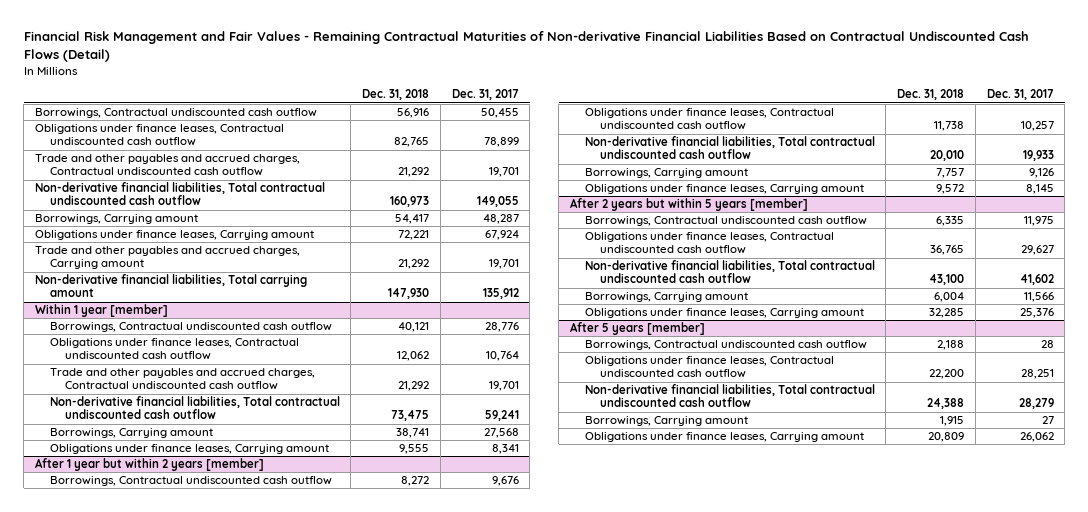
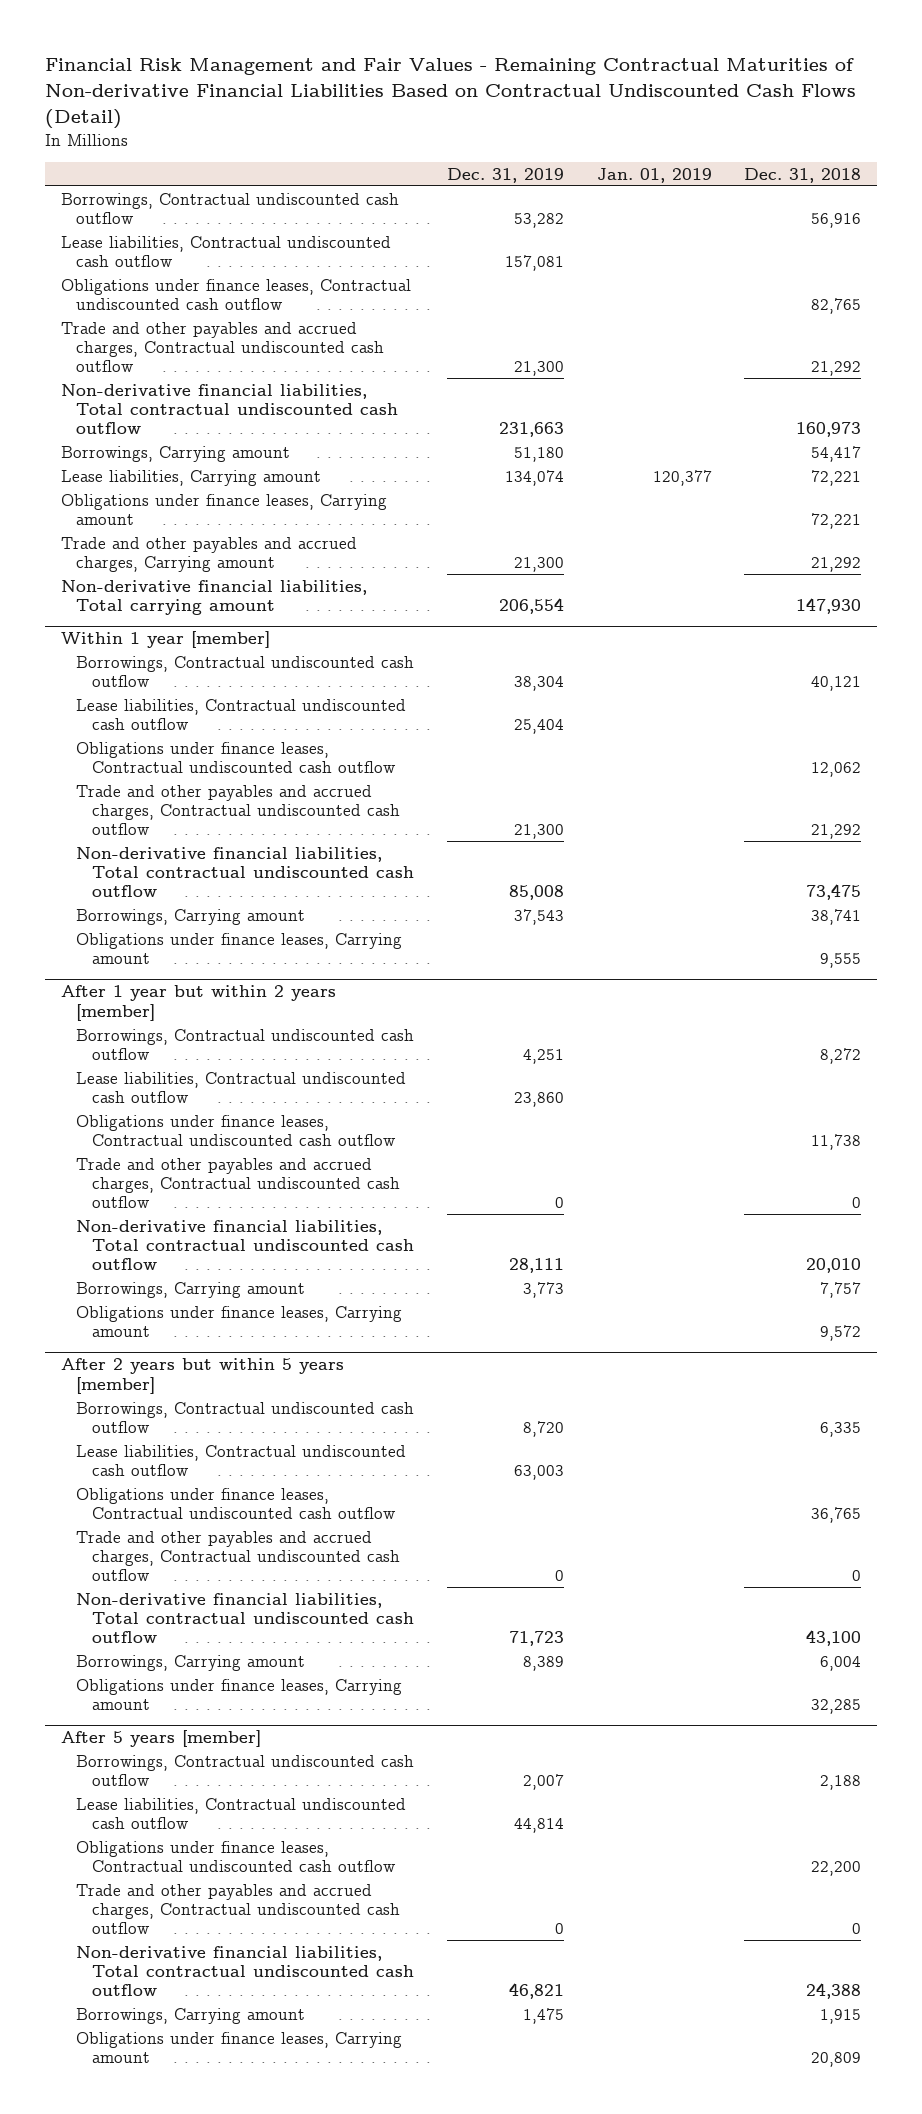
[451,89,519,101] Dec. 31, 2017 -> none
none -> [447,167,565,183] Dec. 31, 2019
none -> [596,167,712,183] Jan. 01, 2019
none -> [61,235,392,267] Lease liabilities, Contractual undiscounted cash outflow
none -> [61,469,322,486] Lease liabilities, Carrying amount
none -> [76,698,407,730] Lease liabilities, Contractual undiscounted cash outflow
none -> [76,1071,407,1103] Lease liabilities, Contractual undiscounted cash outflow
none -> [76,1157,400,1209] Trade and other payables and accrued charges, Contractual undiscounted cash outflow
none -> [76,1444,407,1476] Lease liabilities, Contractual undiscounted cash outflow
none -> [76,1530,400,1582] Trade and other payables and accrued charges, Contractual undiscounted cash outflow
none -> [76,1797,407,1829] Lease liabilities, Contractual undiscounted cash outflow
none -> [76,1883,400,1935] Trade and other payables and accrued charges, Contractual undiscounted cash outflow

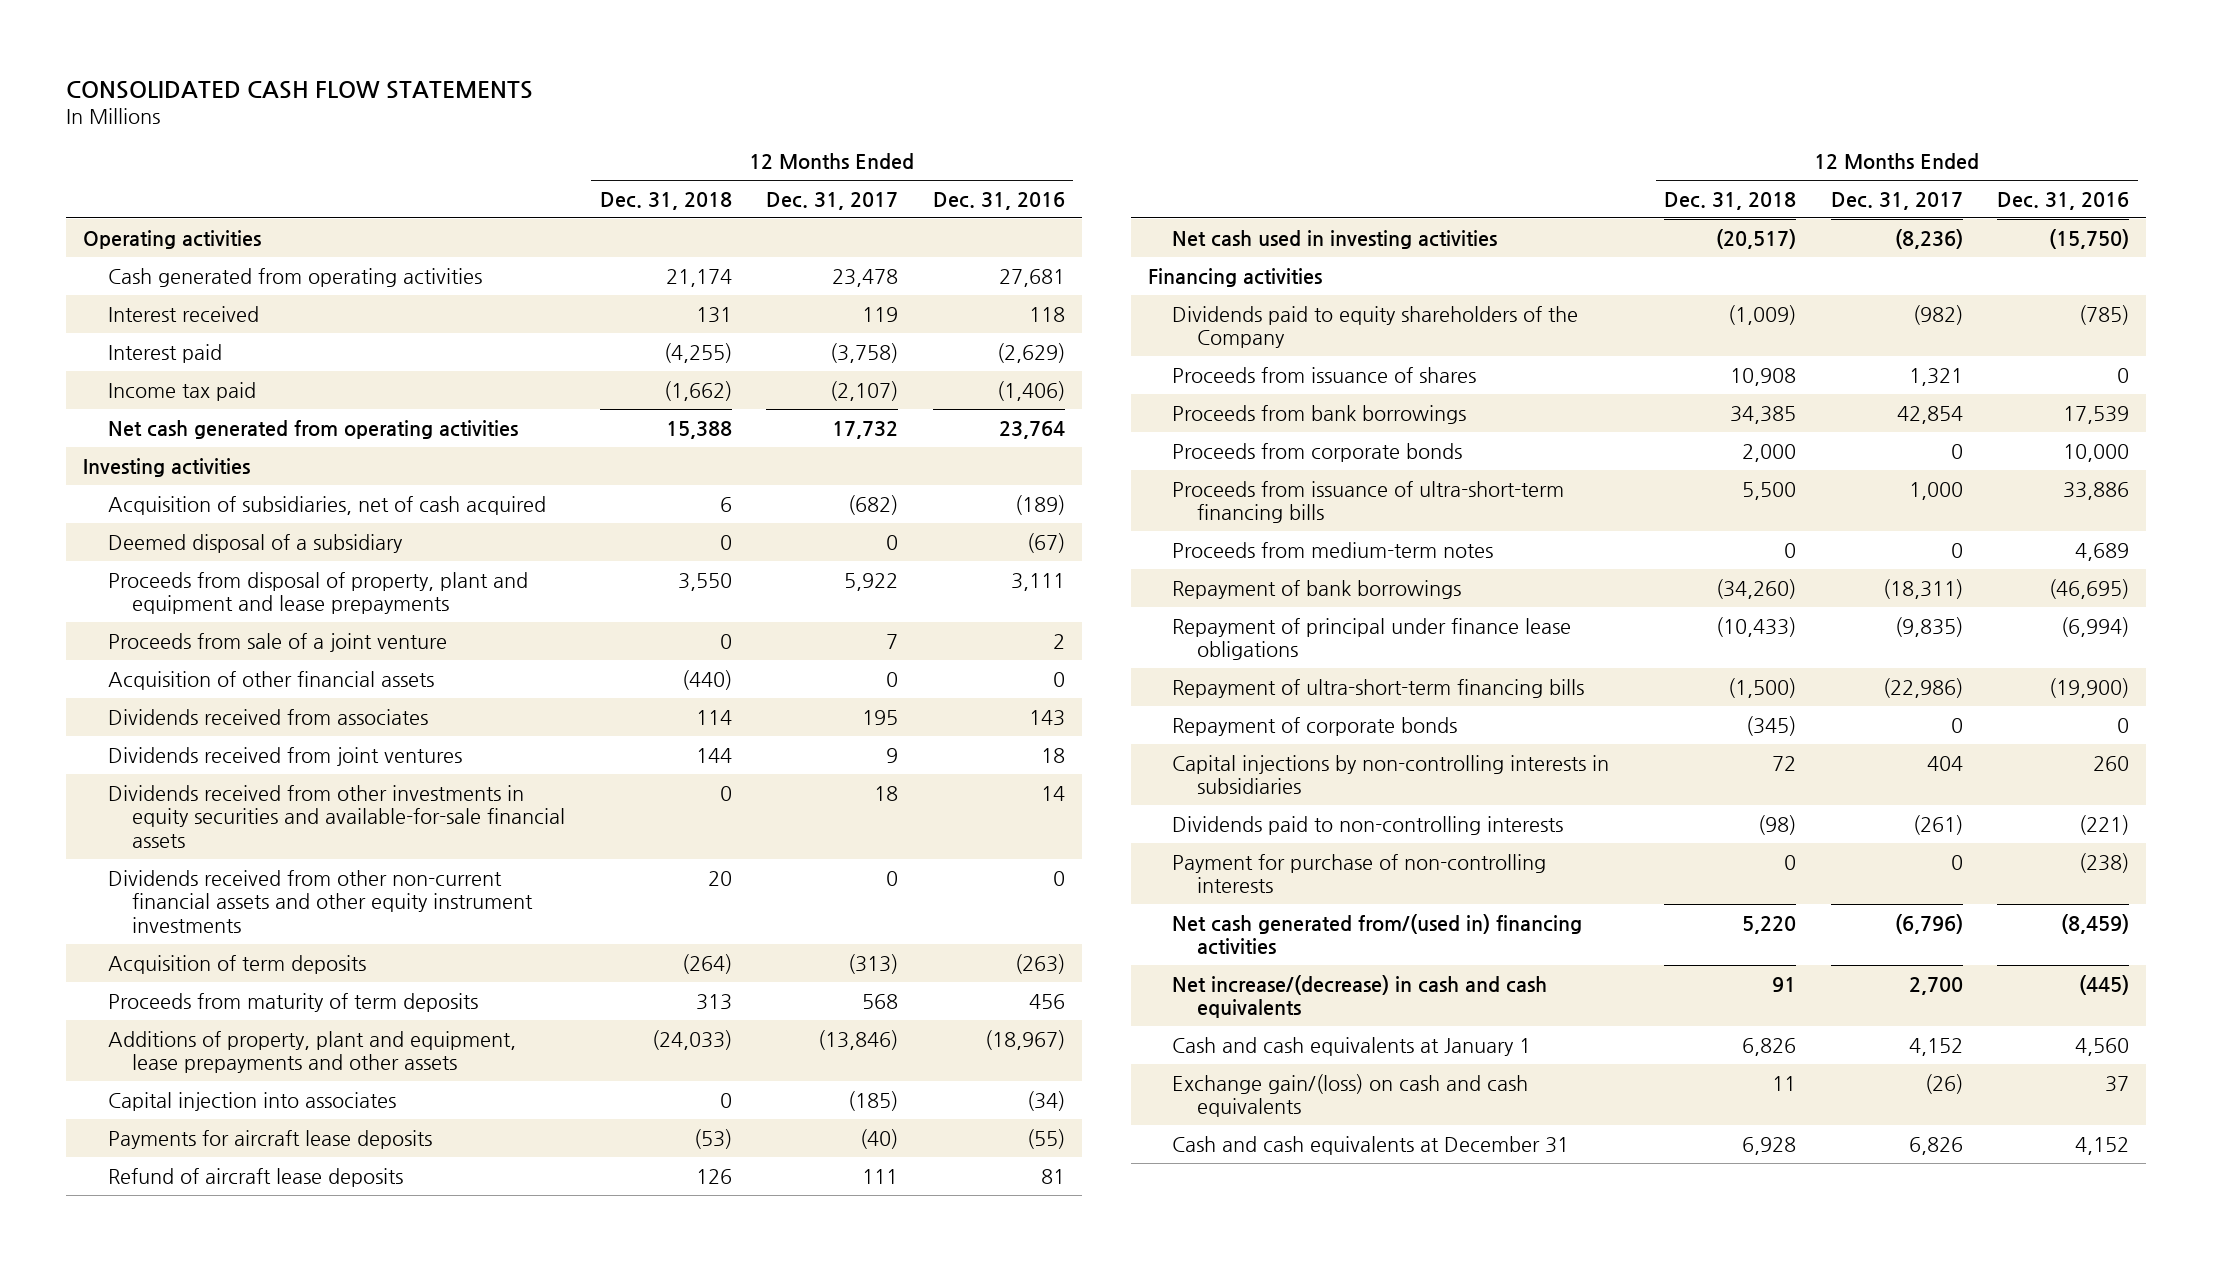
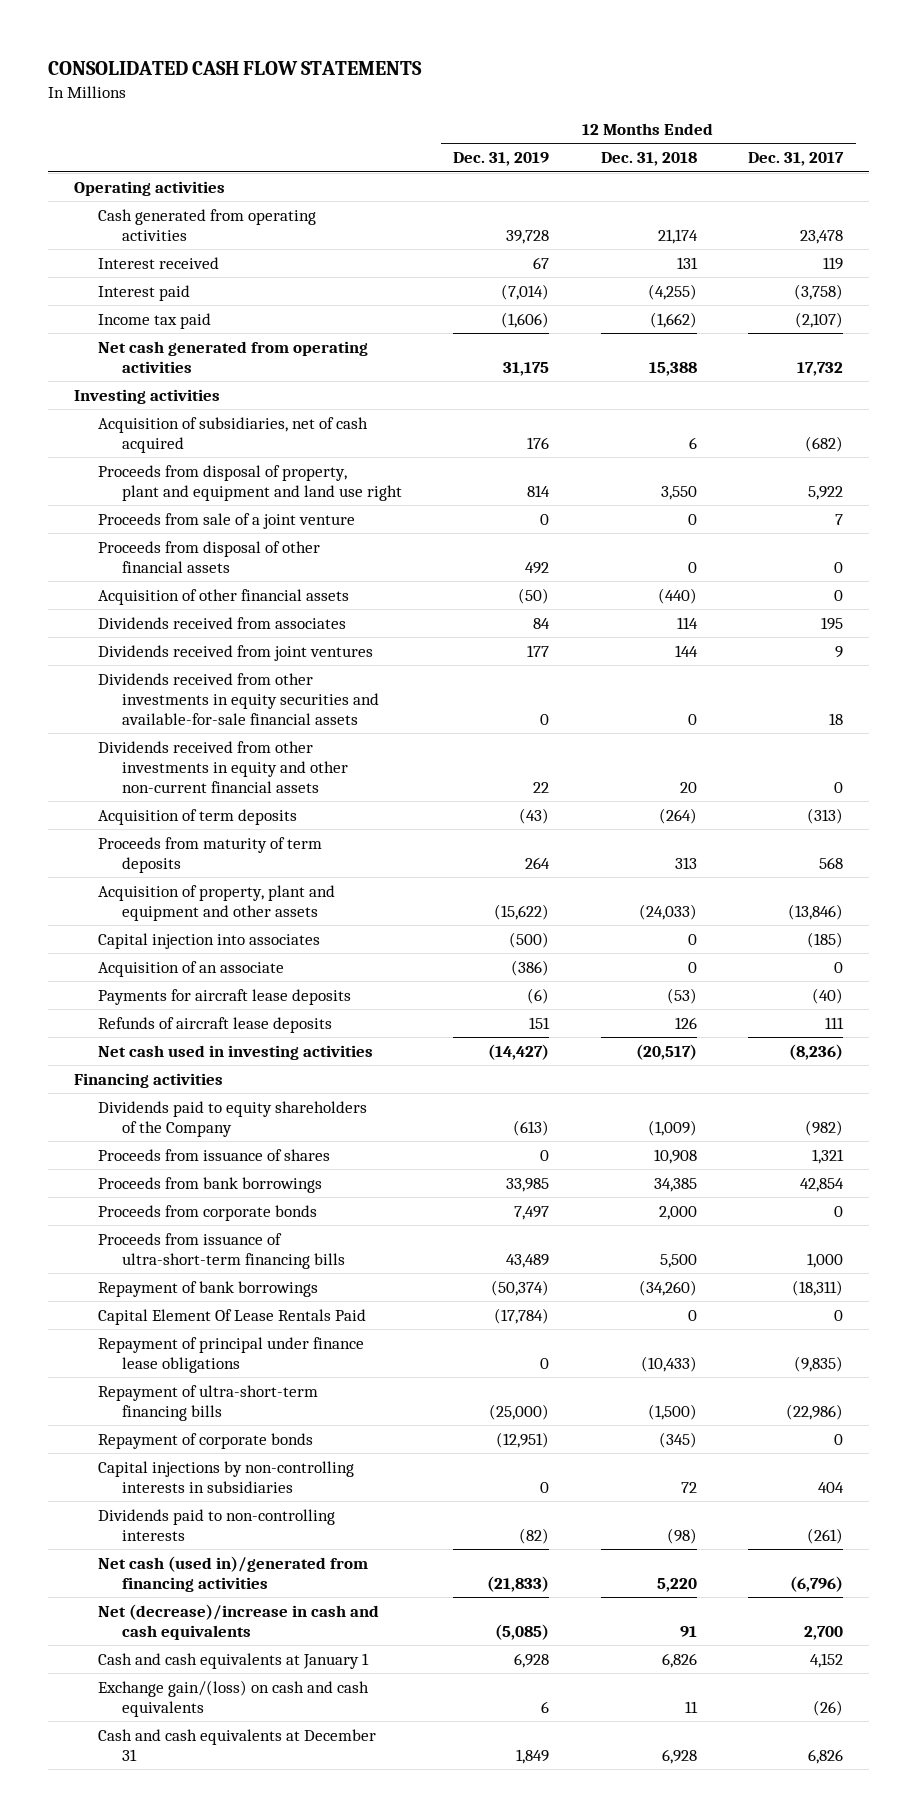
[932,191,1065,210] Dec. 31, 2016 -> none
none -> [453,152,550,167] Dec. 31, 2019
[107,533,403,553] Deemed disposal of a subsidiary -> none
[107,571,528,615] Proceeds from disposal of property, plant and equipment and lease prepayments -> [97,464,402,502] Proceeds from disposal of property, plant and equipment and land use right
none -> [97,540,320,574] Proceeds from disposal of other financial assets
[107,869,534,934] Dividends received from other non-current financial assets and other equity instrument investments -> [97,740,348,794] Dividends received from other investments in equity and other non-current financial assets
[107,1030,516,1074] Additions of property, plant and equipment, lease prepayments and other assets -> [97,884,335,922] Acquisition of property, plant and equipment and other assets
none -> [97,960,284,977] Acquisition of an associate
[107,1167,403,1187] Refund of aircraft lease deposits -> [97,1016,332,1033] Refunds of aircraft lease deposits
[1172,541,1494,558] Proceeds from medium-term notes -> none
none -> [97,1308,366,1325] Capital Element Of Lease Rentals Paid
[1172,853,1547,894] Payment for purchase of non-controlling interests -> none
[1172,913,1583,956] Net cash generated from/(used in) financing activities -> [97,1555,368,1593] Net cash (used in)/generated from financing activities
[1172,974,1548,1019] Net increase/(decrease) in cash and cash equivalents -> [97,1603,379,1641] Net (decrease)/increase in cash and cash equivalents

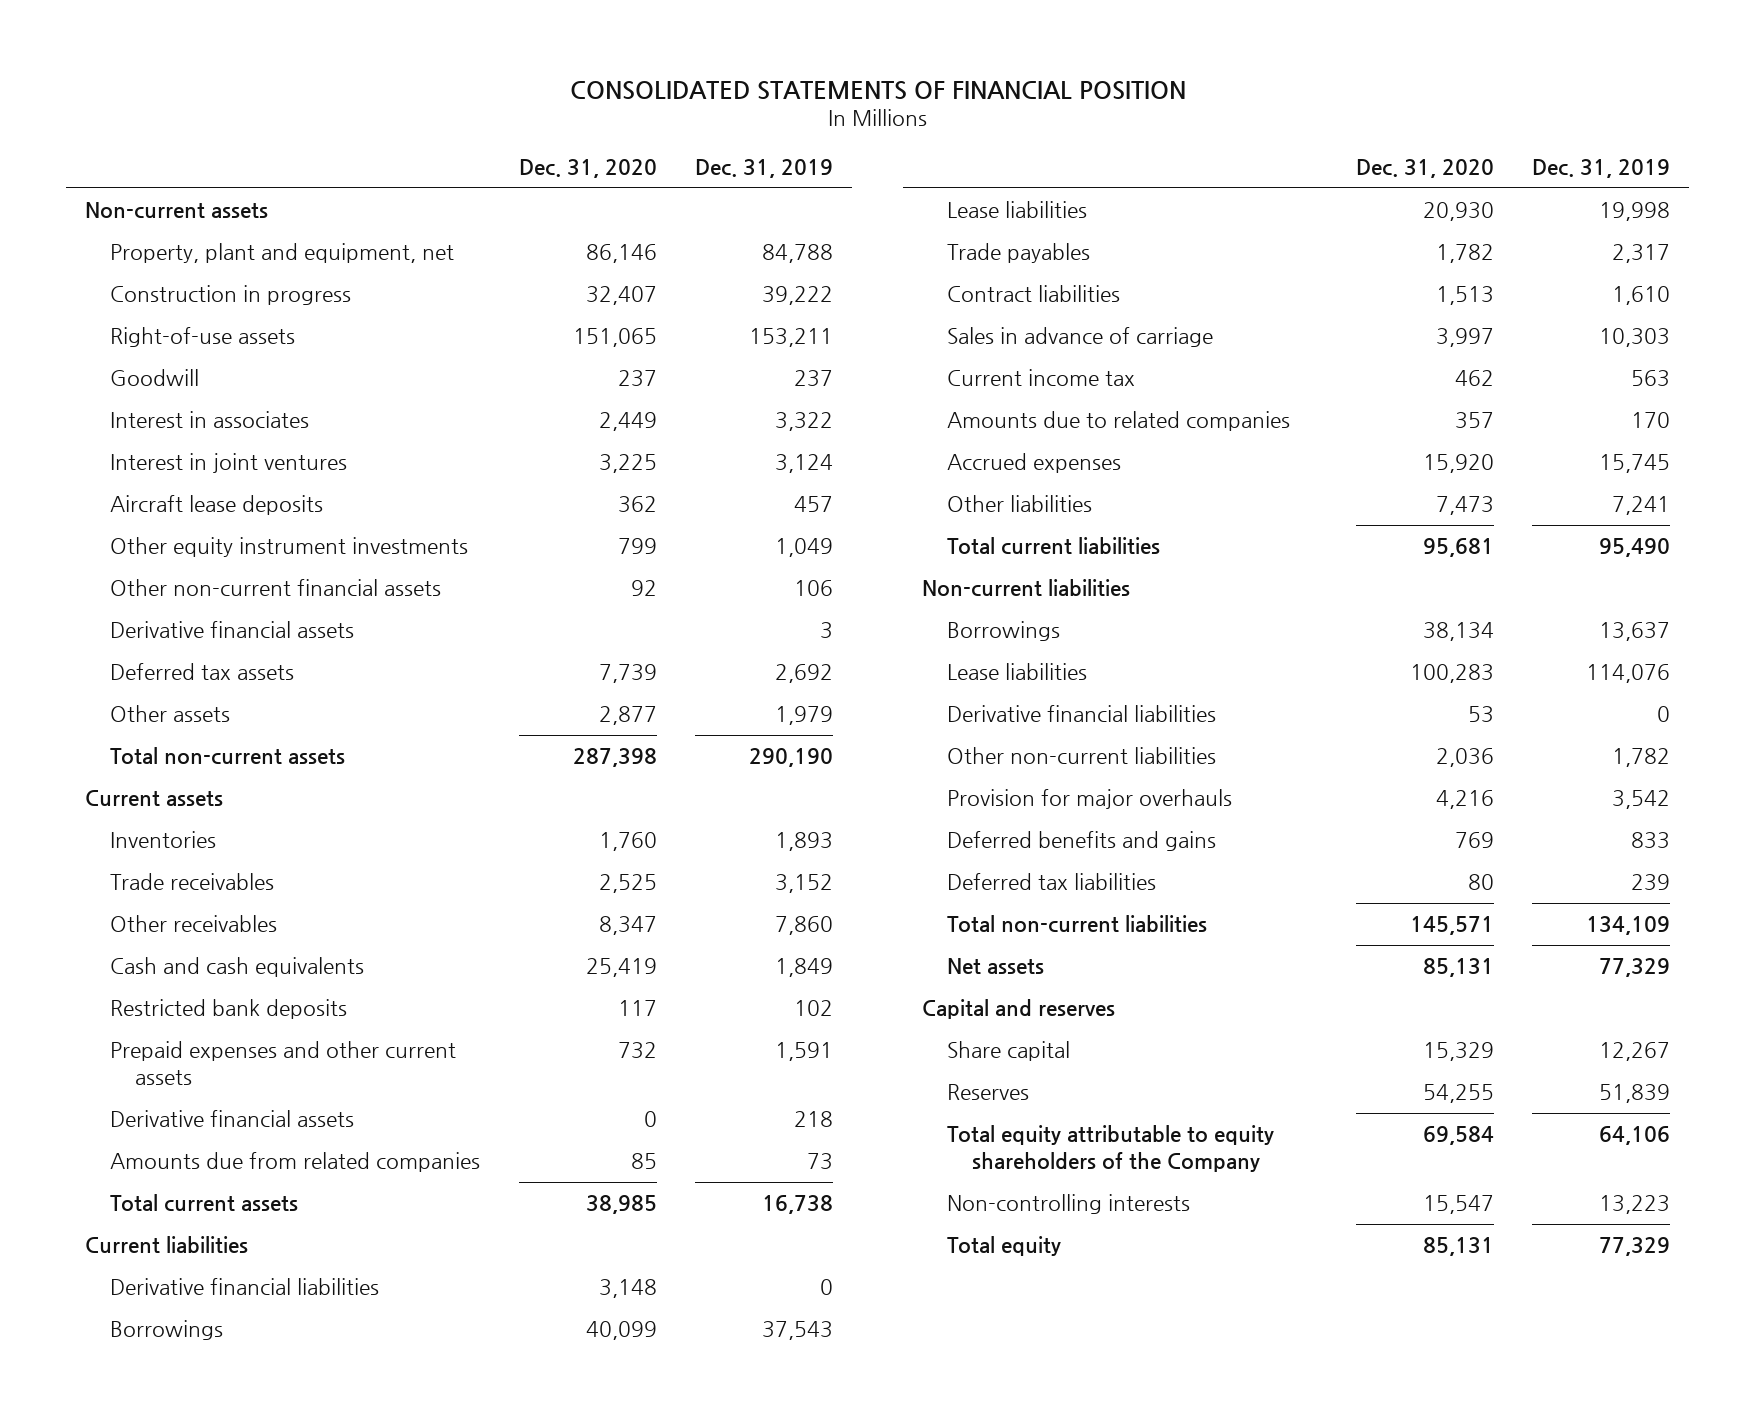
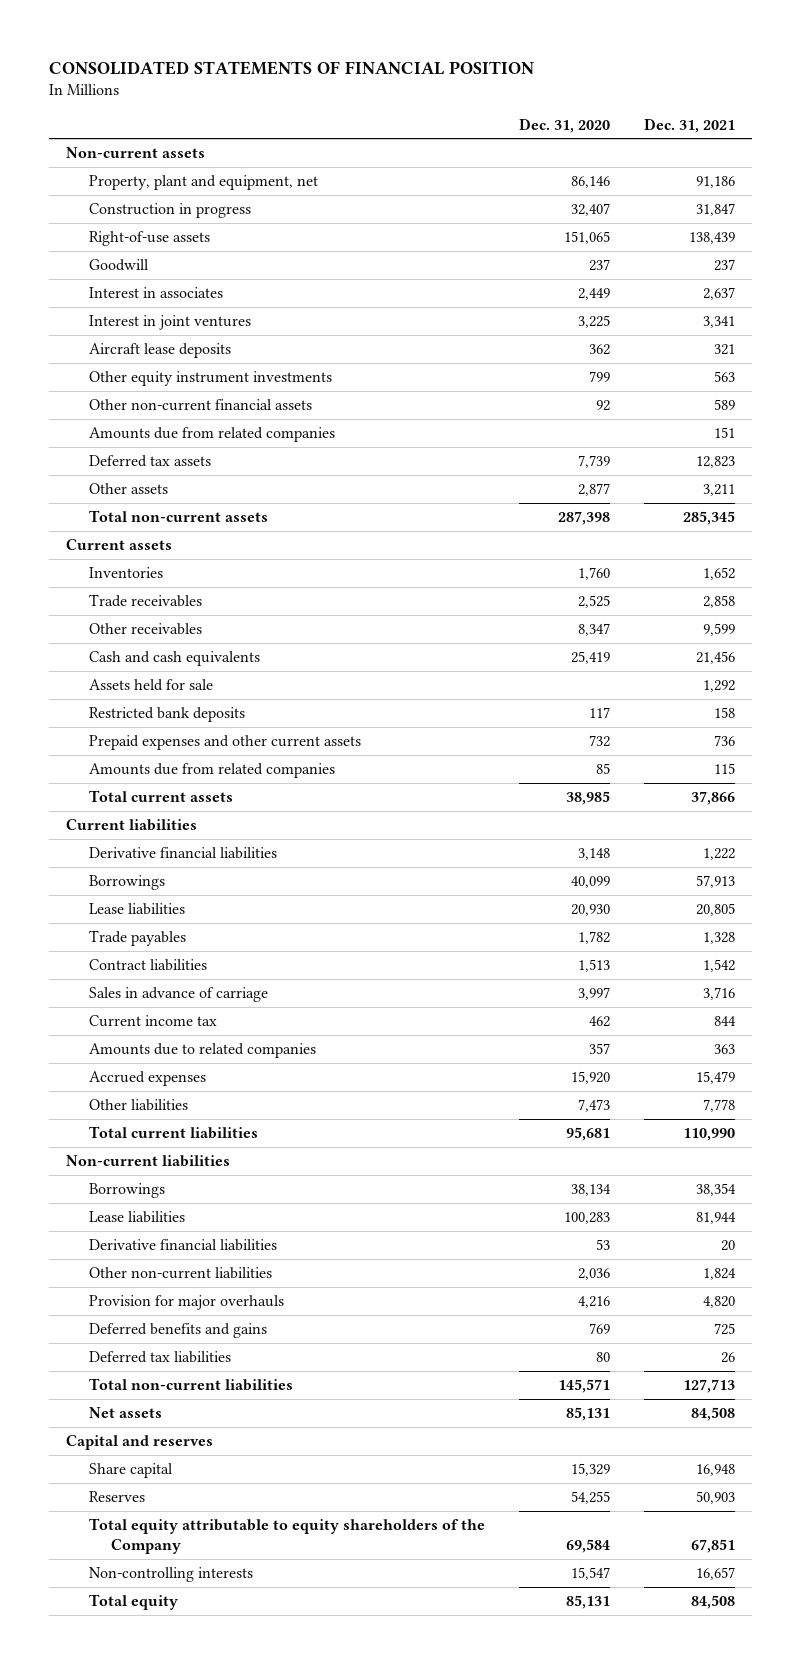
[695,158,834,178] Dec. 31, 2019 -> none
none -> [644,117,736,133] Dec. 31, 2021
[110,621,355,639] Derivative financial assets -> none
none -> [88,426,335,442] Amounts due from related companies
none -> [88,678,213,691] Assets held for sale
[110,1110,355,1128] Derivative financial assets -> none

